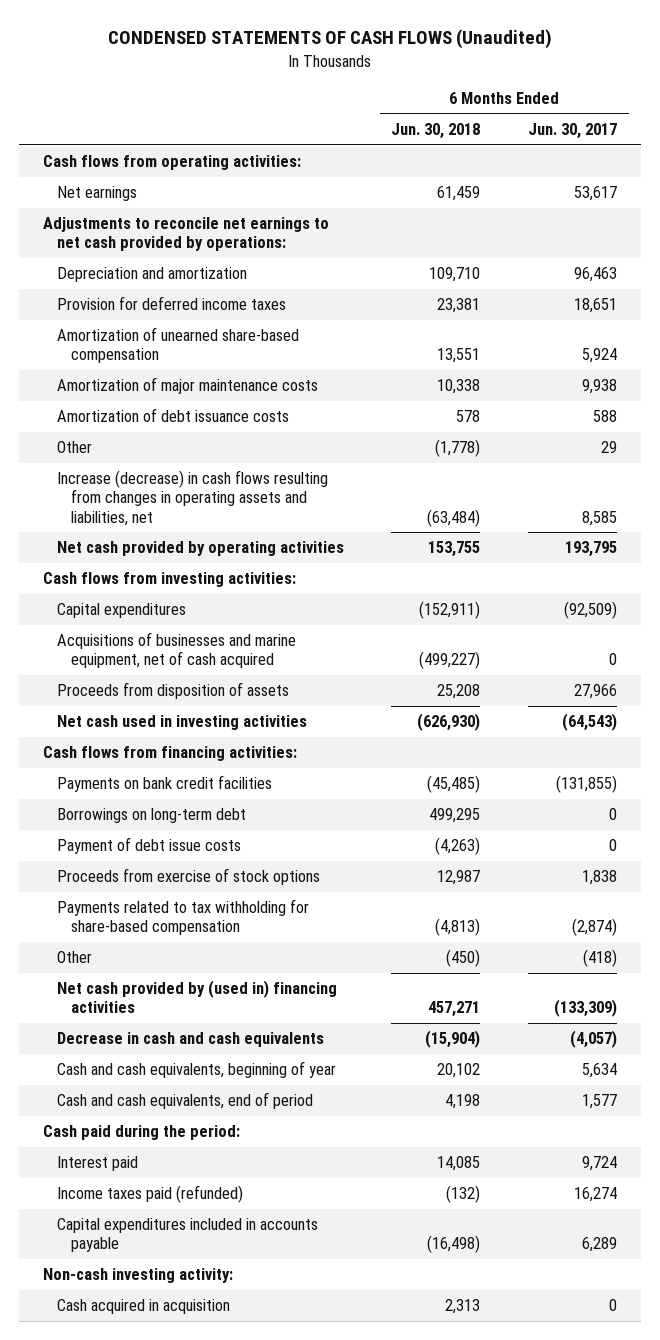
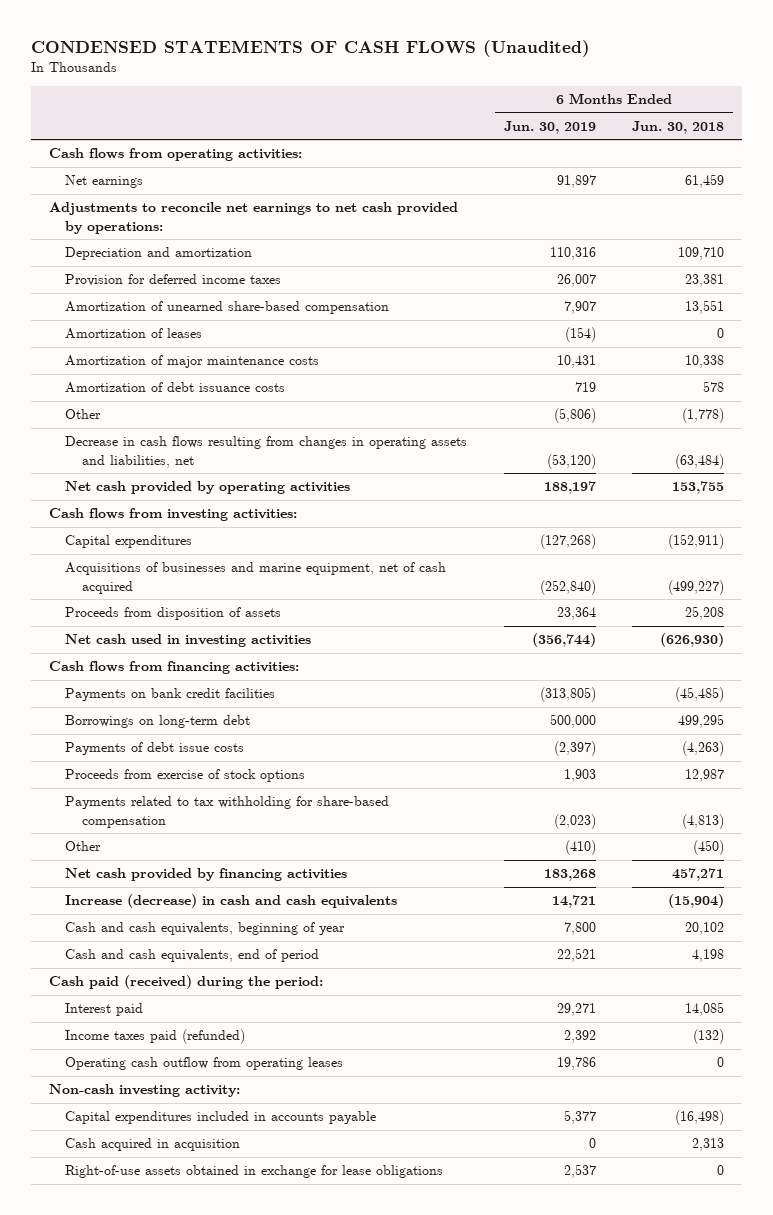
[528,123,618,140] Jun. 30, 2017 -> none
none -> [503,121,596,135] Jun. 30, 2019
none -> [65,328,203,340] Amortization of leases
[56,470,328,526] Increase (decrease) in cash flows resulting from changes in operating assets and liabilities, net -> [65,436,468,468] Decrease in cash flows resulting from changes in operating assets and liabilities, net
[56,837,241,855] Payment of debt issue costs -> [65,742,245,756] Payments of debt issue costs
[56,980,337,1014] Net cash provided by (used in) financing activities -> [65,868,348,882] Net cash provided by financing activities
[56,1032,324,1048] Decrease in cash and cash equivalents -> [65,894,398,909] Increase (decrease) in cash and cash equivalents
[42,1125,240,1141] Cash paid during the period: -> [48,975,323,990] Cash paid (received) during the period:
none -> [65,1057,344,1071] Operating cash outflow from operating leases
[56,1218,318,1253] Capital expenditures included in accounts payable -> [65,1111,377,1125] Capital expenditures included in accounts payable
none -> [65,1165,444,1179] Right-of-use assets obtained in exchange for lease obligations

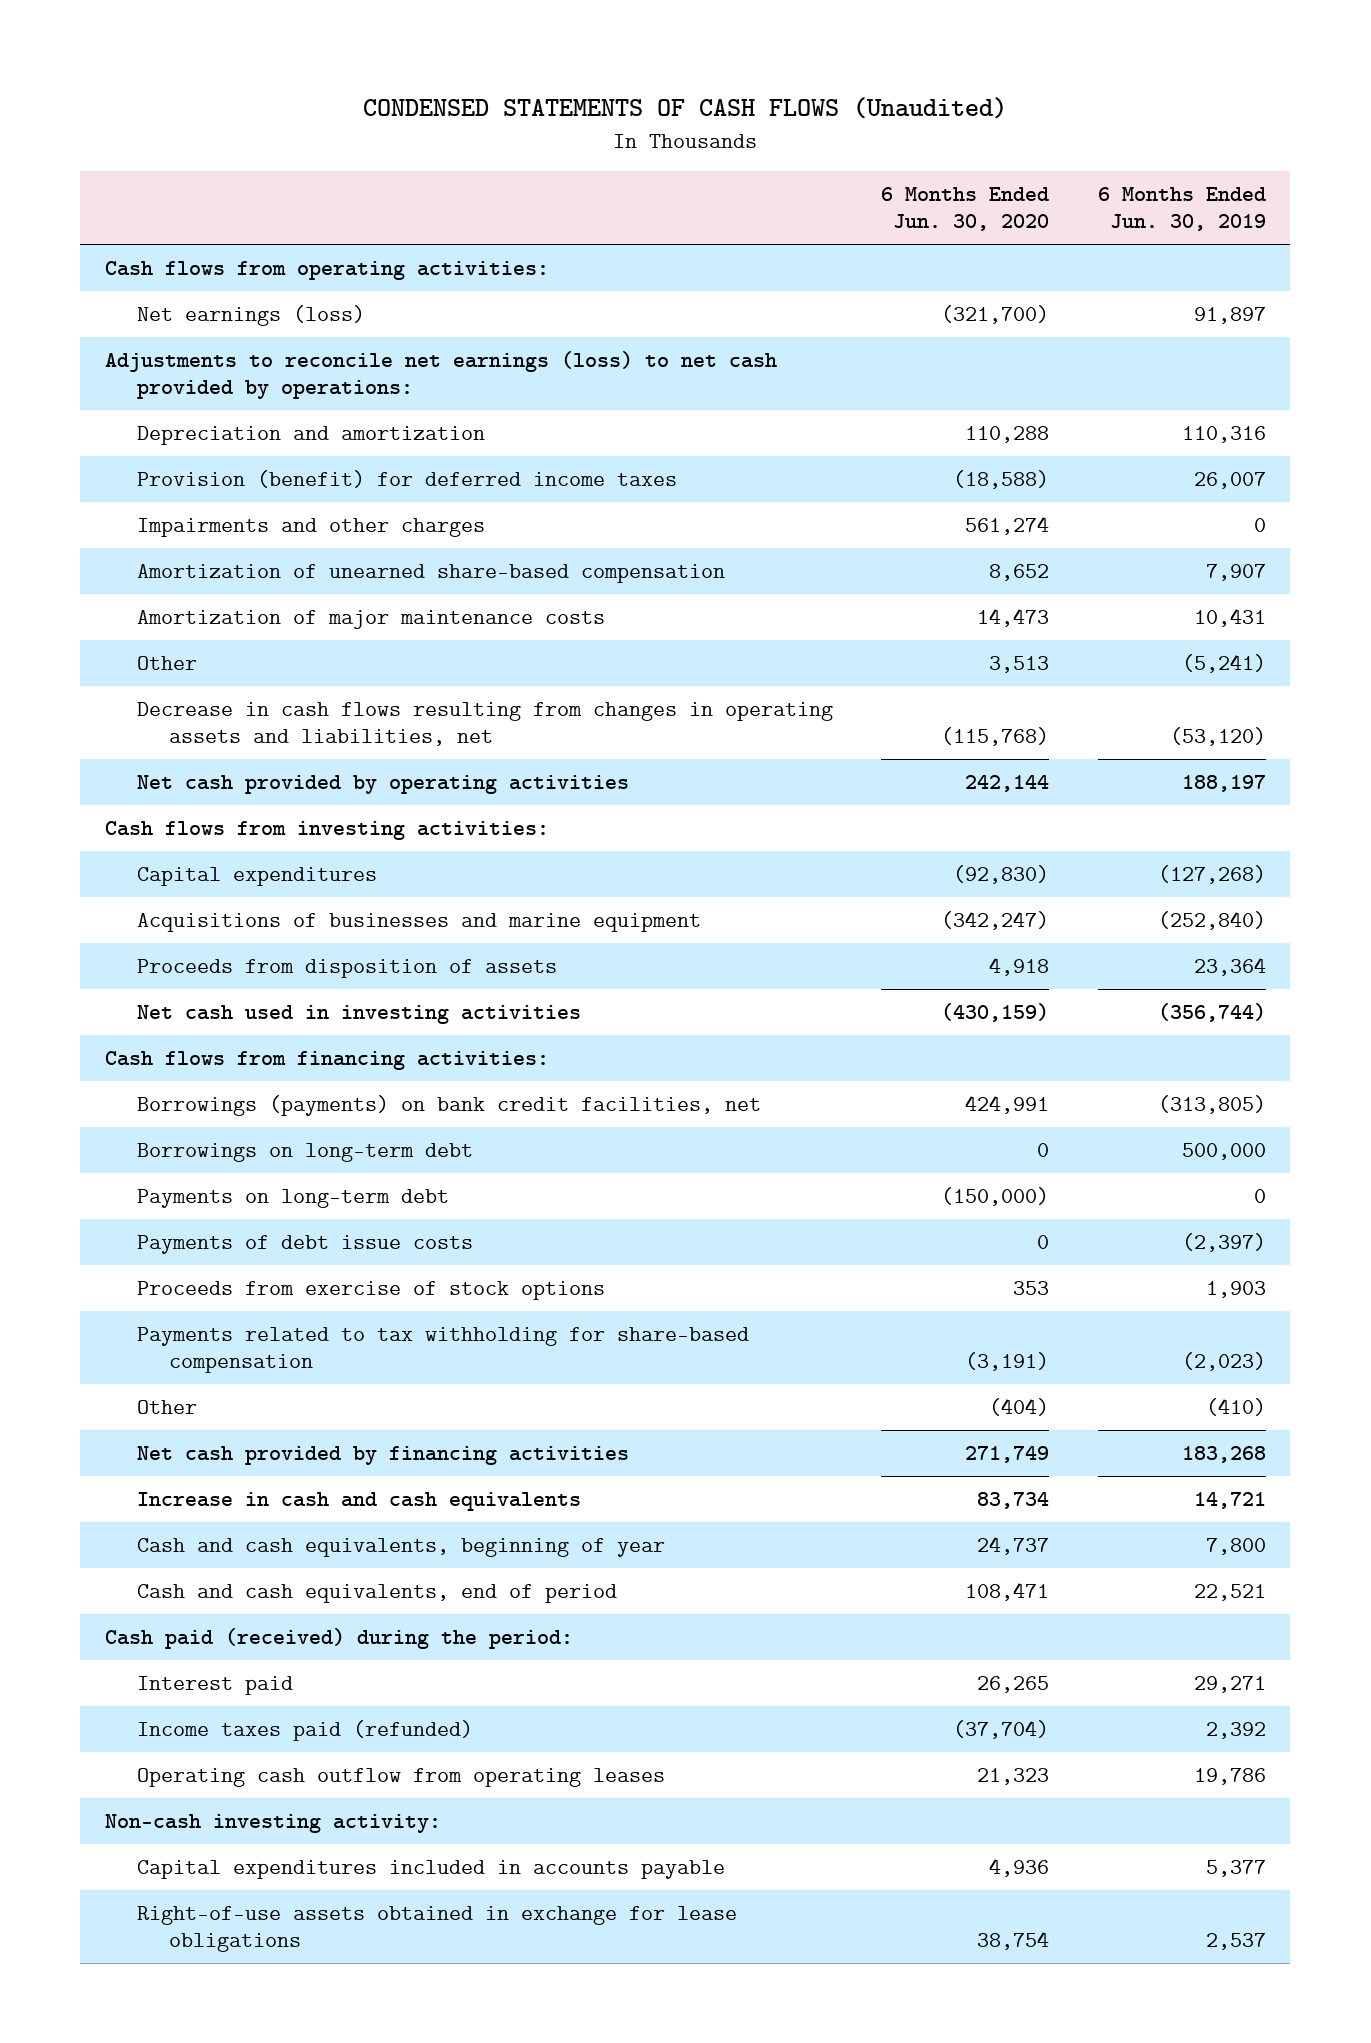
[631,121,724,135] Jun. 30, 2018 -> none
none -> [881,186,1050,232] 6 Months Ended Jun. 30, 2020
[65,175,144,189] Net earnings -> [136,304,365,326] Net earnings (loss)
[48,202,458,234] Adjustments to reconcile net earnings to net cash provided by operations: -> [104,350,777,400] Adjustments to reconcile net earnings (loss) to net cash provided by operations:
[65,274,282,287] Provision for deferred income taxes -> [136,469,677,488] Provision (benefit) for deferred income taxes
none -> [136,517,485,537] Impairments and other charges
[65,328,203,340] Amortization of leases -> none
[65,382,286,394] Amortization of debt issuance costs -> none
[553,408,596,424] (5,806) -> [1181,653,1266,673] (5,241)
[65,562,447,594] Acquisitions of businesses and marine equipment, net of cash acquired -> [136,912,701,932] Acquisitions of businesses and marine equipment
[65,688,276,702] Payments on bank credit facilities -> [136,1094,761,1116] Borrowings (payments) on bank credit facilities, net
none -> [136,1188,449,1208] Payments on long-term debt
[65,894,398,909] Increase (decrease) in cash and cash equivalents -> [136,1491,581,1511] Increase in cash and cash equivalents
[65,1138,241,1152] Cash acquired in acquisition -> none

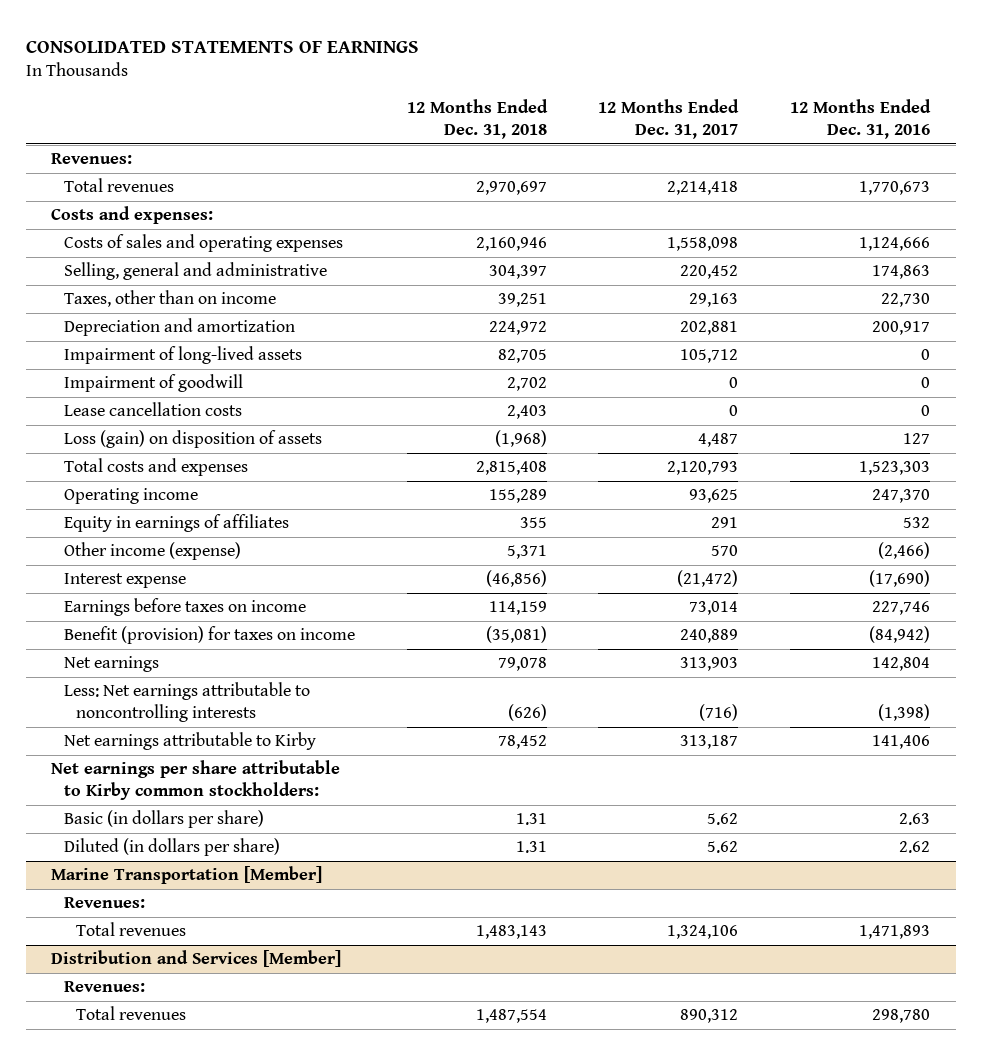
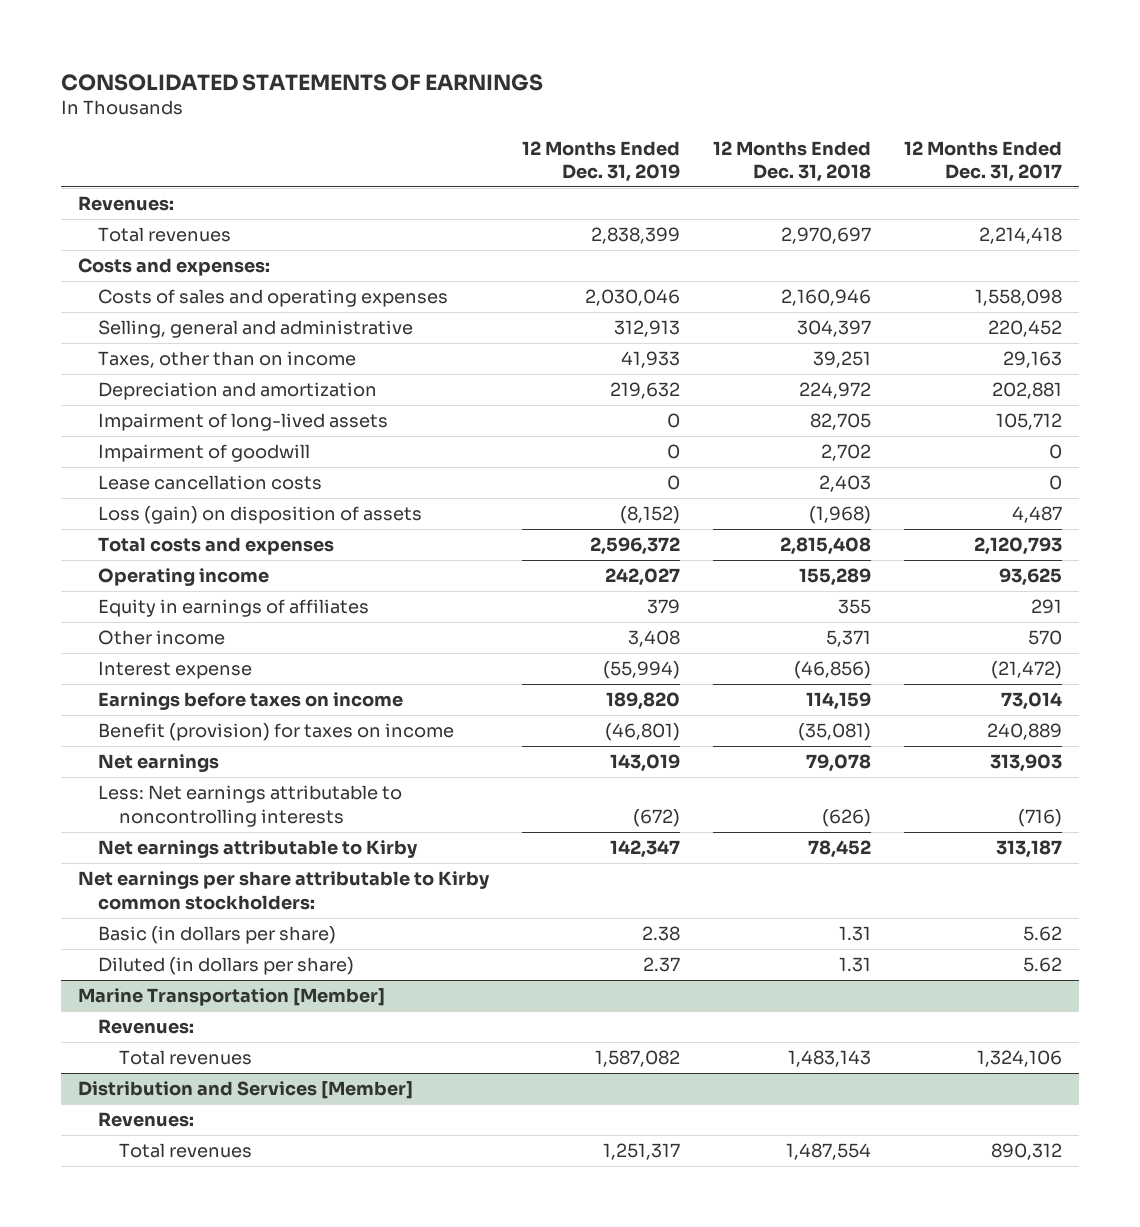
[790,99,932,140] 12 Months Ended Dec. 31, 2016 -> none
none -> [522,140,681,183] 12 Months Ended Dec. 31, 2019
[63,542,241,561] Other income (expense) -> [98,630,226,646] Other income

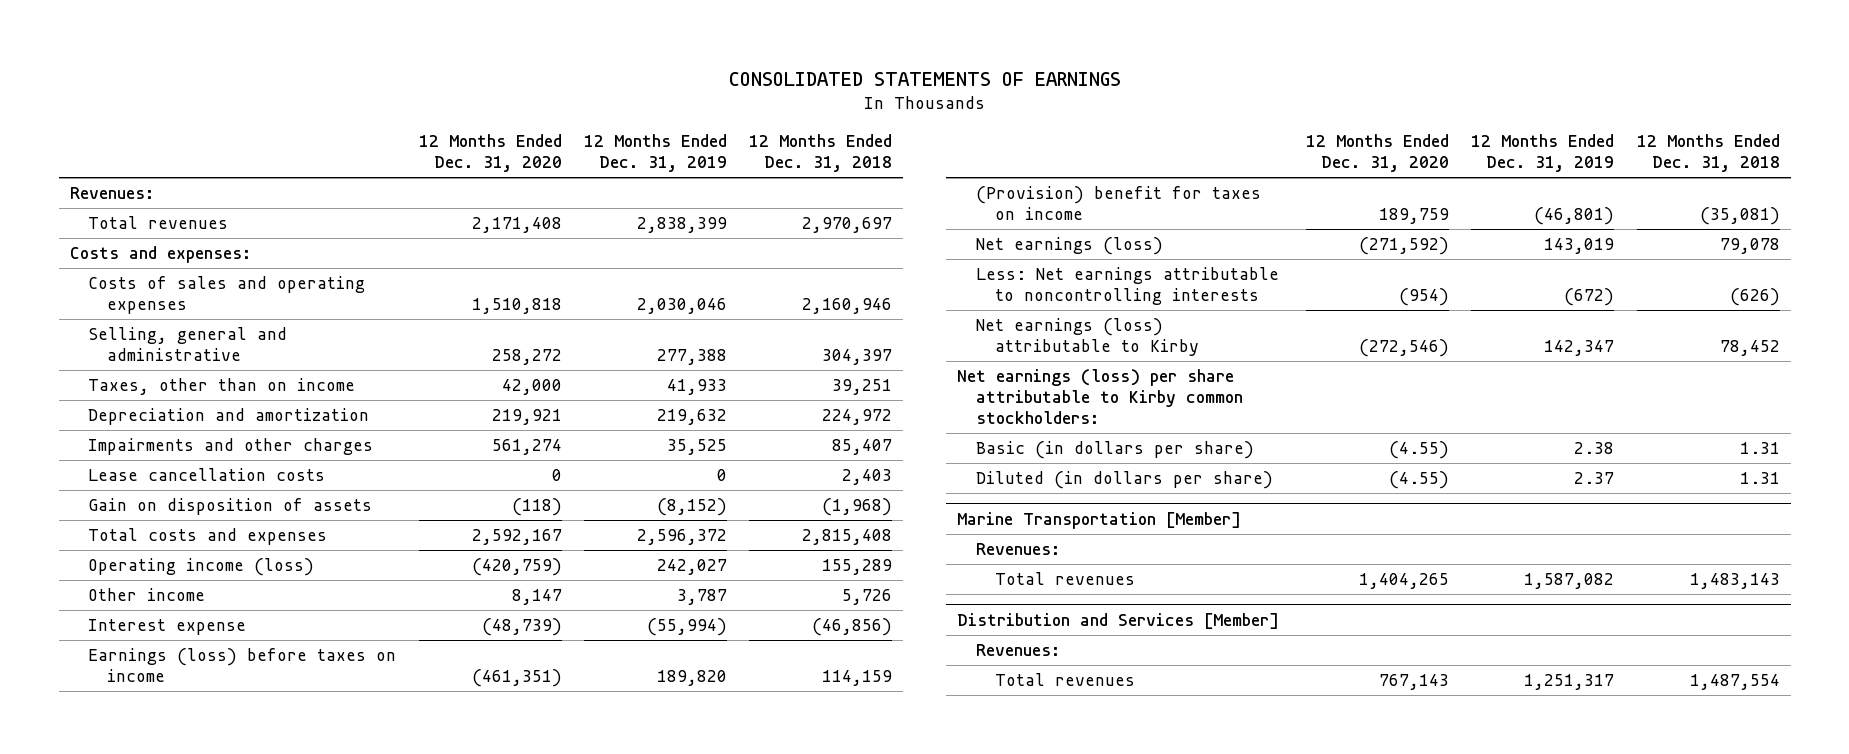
[904,140,1063,183] 12 Months Ended Dec. 31, 2017 -> none
none -> [418,134,562,173] 12 Months Ended Dec. 31, 2020
[614,320,681,338] 312,913 -> [656,348,727,365] 277,388
[98,413,389,432] Impairment of long-lived assets -> none
[98,444,311,463] Impairment of goodwill -> none
none -> [88,438,374,456] Impairments and other charges
[98,506,423,525] Loss (gain) on disposition of assets -> [88,498,373,516] Gain on disposition of assets
[98,599,370,618] Equity in earnings of affiliates -> none
[98,568,270,587] Operating income -> [88,558,315,577] Operating income (loss)
[628,630,681,648] 3,408 -> [676,589,727,606] 3,787
[826,630,872,648] 5,371 -> [841,589,892,606] 5,726
[98,692,404,711] Earnings before taxes on income -> [88,648,397,682] Earnings (loss) before taxes on income
[98,723,455,742] Benefit (provision) for taxes on income -> [976,186,1262,220] (Provision) benefit for taxes on income
[98,754,220,773] Net earnings -> [976,237,1164,256] Net earnings (loss)
[98,840,419,859] Net earnings attributable to Kirby -> [976,318,1200,356] Net earnings (loss) attributable to Kirby
[77,871,490,910] Net earnings per share attributable to Kirby common stockholders: -> [957,369,1244,424] Net earnings (loss) per share attributable to Kirby common stockholders:

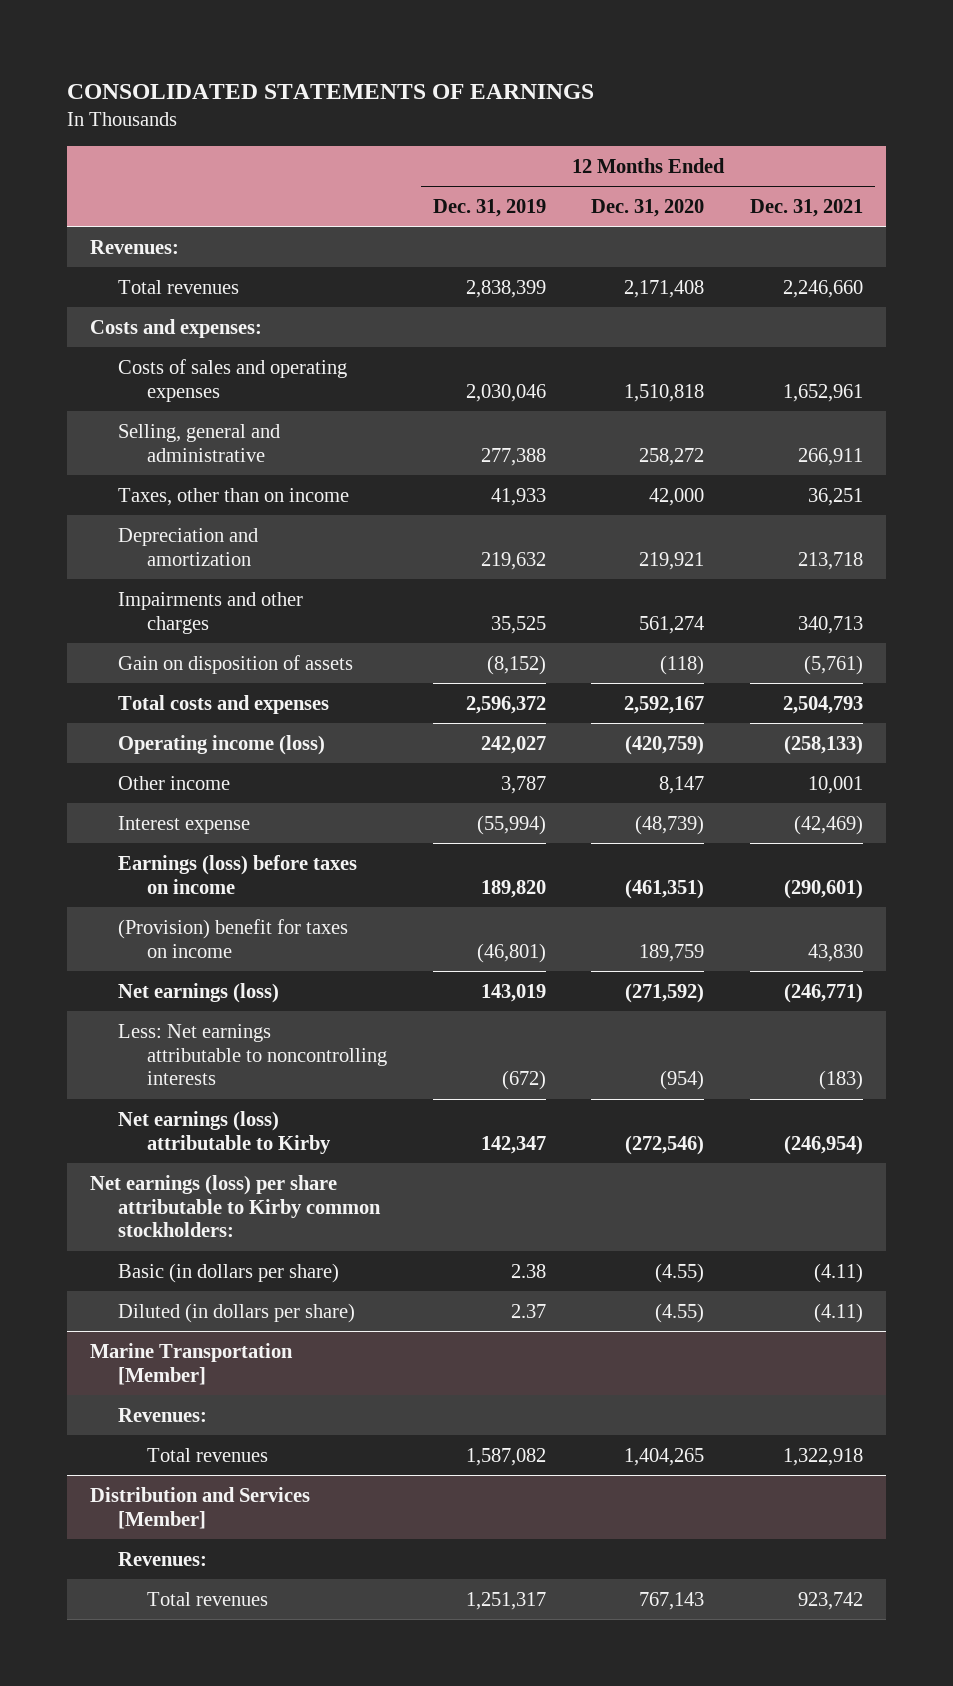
[748,134,892,173] 12 Months Ended Dec. 31, 2018 -> none
none -> [750,199,864,218] Dec. 31, 2021
[88,468,326,482] Lease cancellation costs -> none

